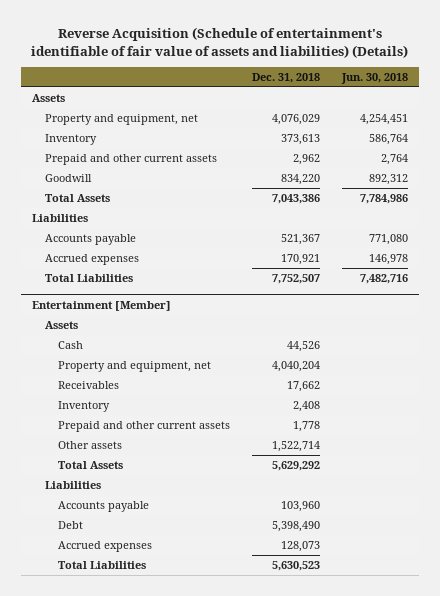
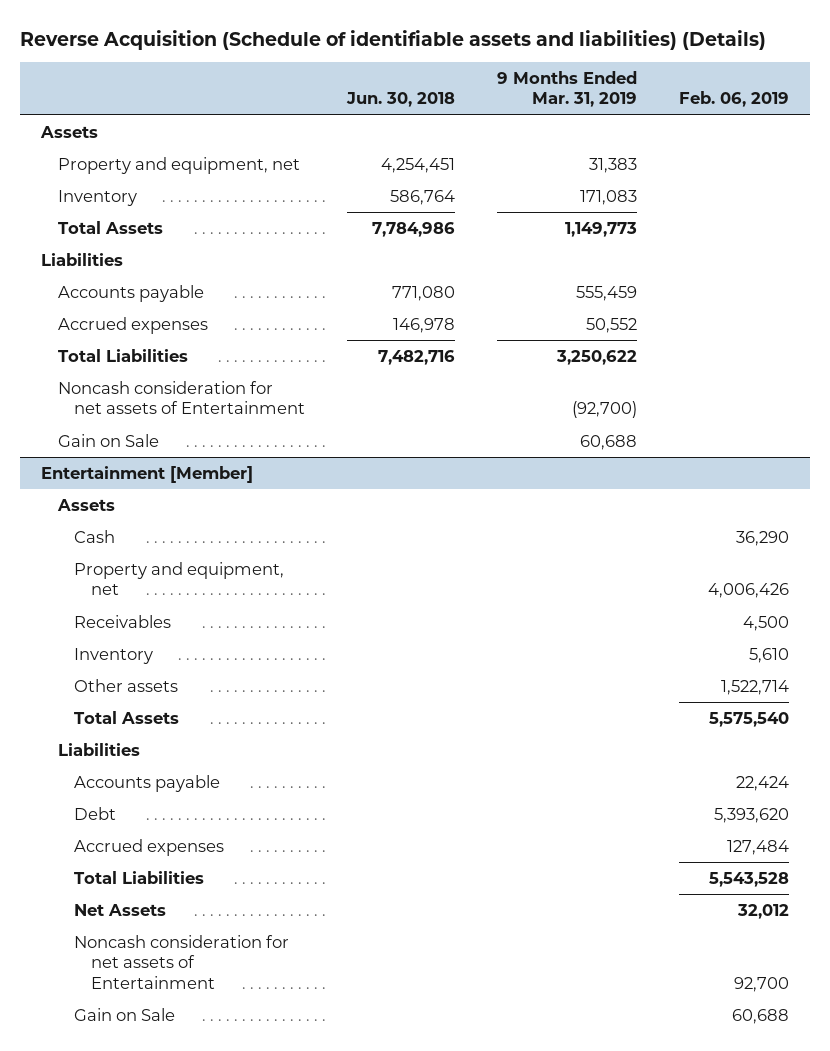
[30,27,408,58] Reverse Acquisition (Schedule of entertainment's identifiable of fair value of assets and liabilities) (Details) -> [20,29,767,50] Reverse Acquisition (Schedule of identifiable assets and liabilities) (Details)
[251,72,320,83] Dec. 31, 2018 -> none
none -> [496,70,637,108] 9 Months Ended Mar. 31, 2019
none -> [678,91,789,108] Feb. 06, 2019
[44,154,217,166] Prepaid and other current assets -> none
[44,174,92,183] Goodwill -> none
none -> [57,380,306,415] Noncash consideration for net assets of Entertainment
none -> [57,433,159,447] Gain on Sale
[57,421,230,433] Prepaid and other current assets -> none
none -> [74,903,167,916] Net Assets
none -> [74,934,290,989] Noncash consideration for net assets of Entertainment
none -> [74,1007,176,1021] Gain on Sale

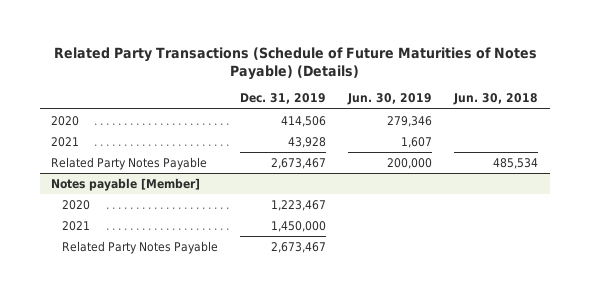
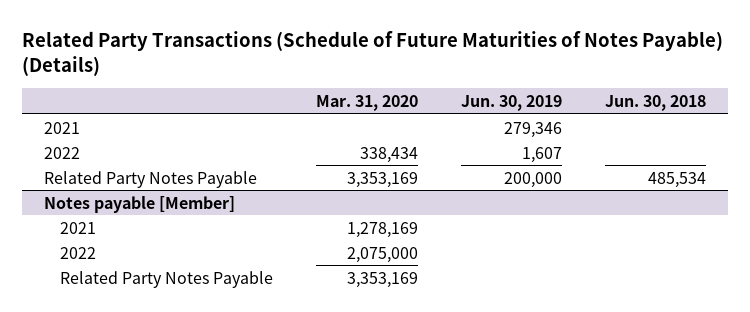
[239,93,326,105] Dec. 31, 2019 -> none
none -> [316,94,419,111] Mar. 31, 2020
[50,115,79,126] 2020 -> [43,121,80,134] 2021
[50,136,79,147] 2021 -> [43,146,80,159] 2022
[61,199,90,210] 2020 -> none
none -> [59,246,96,259] 2022

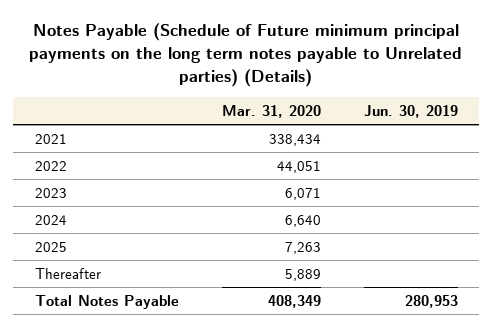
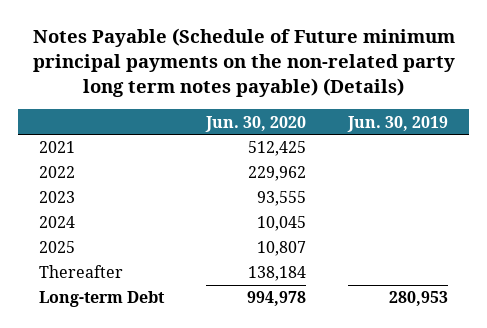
[29,23,463,88] Notes Payable (Schedule of Future minimum principal payments on the long term notes payable to Unrelated parties) (Details) -> [32,28,455,98] Notes Payable (Schedule of Future minimum principal payments on the non-related party long term notes payable) (Details)
[221,104,321,118] Mar. 31, 2020 -> none
none -> [205,115,307,132] Jun. 30, 2020
[34,294,179,309] Total Notes Payable -> [39,291,166,308] Long-term Debt

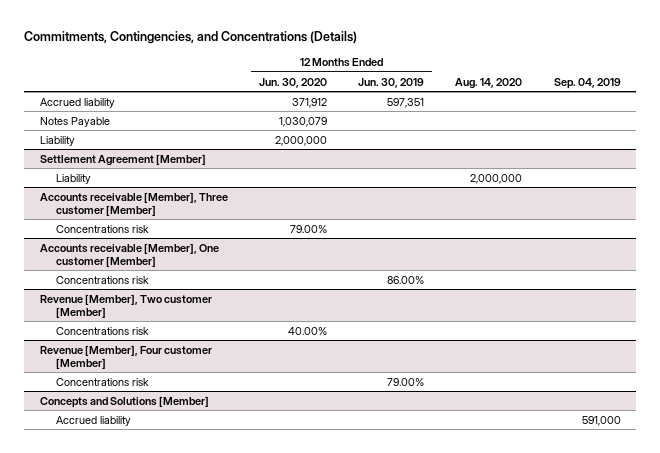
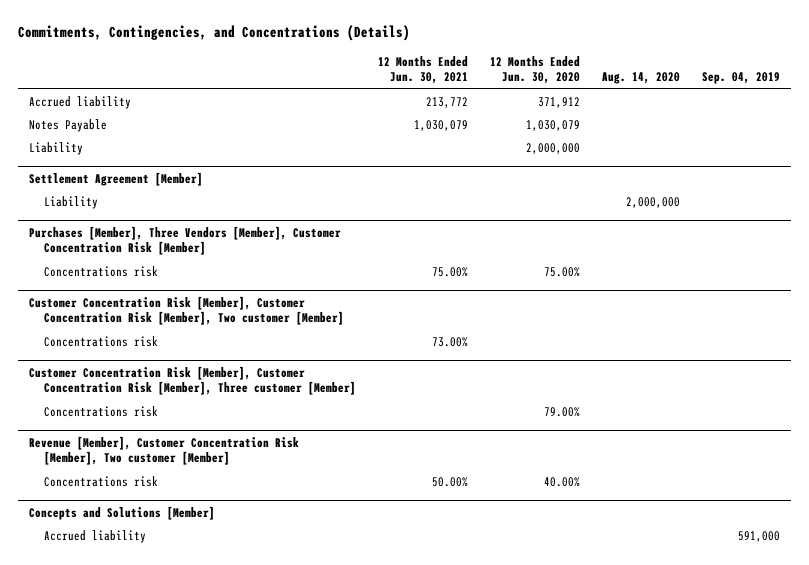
[358,77,425,88] Jun. 30, 2019 -> none
none -> [377,55,468,85] 12 Months Ended Jun. 30, 2021
none -> [28,225,341,256] Purchases [Member], Three Vendors [Member], Customer Concentration Risk [Member]
none -> [43,266,158,278] Concentrations risk
none -> [28,295,344,326] Customer Concentration Risk [Member], Customer Concentration Risk [Member], Two customer [Member]
none -> [43,336,158,348] Concentrations risk
[39,191,228,216] Accounts receivable [Member], Three customer [Member] -> [28,365,356,396] Customer Concentration Risk [Member], Customer Concentration Risk [Member], Three customer [Member]
[39,242,219,267] Accounts receivable [Member], One customer [Member] -> none
[55,275,149,284] Concentrations risk -> none
[39,293,212,318] Revenue [Member], Two customer [Member] -> [28,435,299,466] Revenue [Member], Customer Concentration Risk [Member], Two customer [Member]
[39,344,212,369] Revenue [Member], Four customer [Member] -> none
[55,377,149,386] Concentrations risk -> none

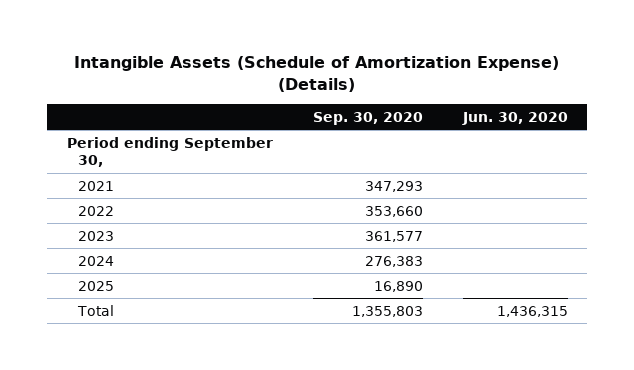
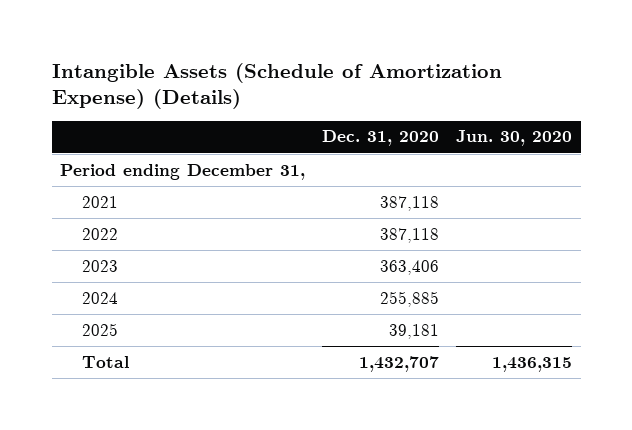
[312,111,423,125] Sep. 30, 2020 -> none
none -> [322,130,440,147] Dec. 31, 2020
[66,136,273,167] Period ending September 30, -> [60,163,306,180] Period ending December 31,

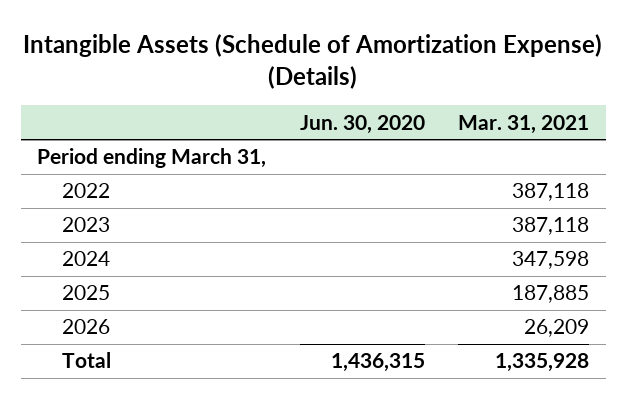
[322,130,440,147] Dec. 31, 2020 -> none
none -> [458,114,590,134] Mar. 31, 2021
[81,195,118,208] 2021 -> none
[60,163,306,180] Period ending December 31, -> [37,148,267,169] Period ending March 31,
none -> [62,319,111,335] 2026

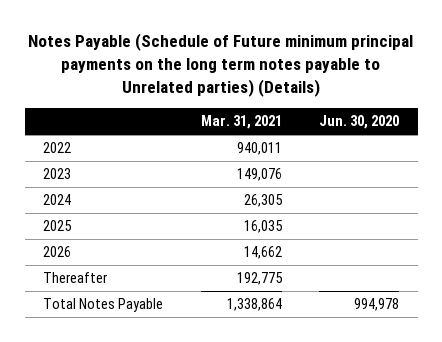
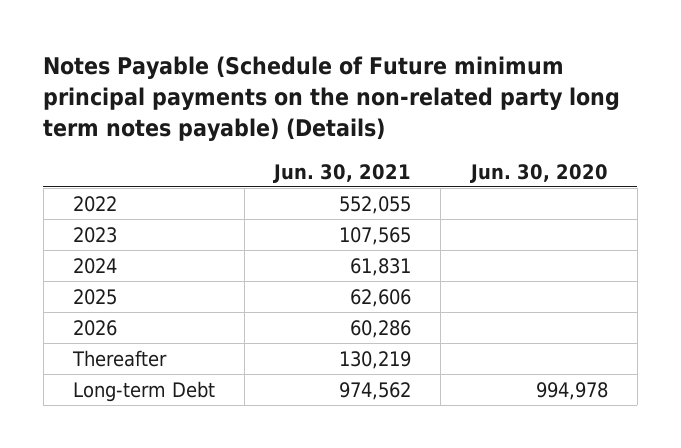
[28,33,414,98] Notes Payable (Schedule of Future minimum principal payments on the long term notes payable to Unrelated parties) (Details) -> [43,56,621,141] Notes Payable (Schedule of Future minimum principal payments on the non-related party long term notes payable) (Details)
[200,115,282,130] Mar. 31, 2021 -> none
none -> [273,163,412,183] Jun. 30, 2021
[43,298,164,313] Total Notes Payable -> [72,380,215,402] Long-term Debt

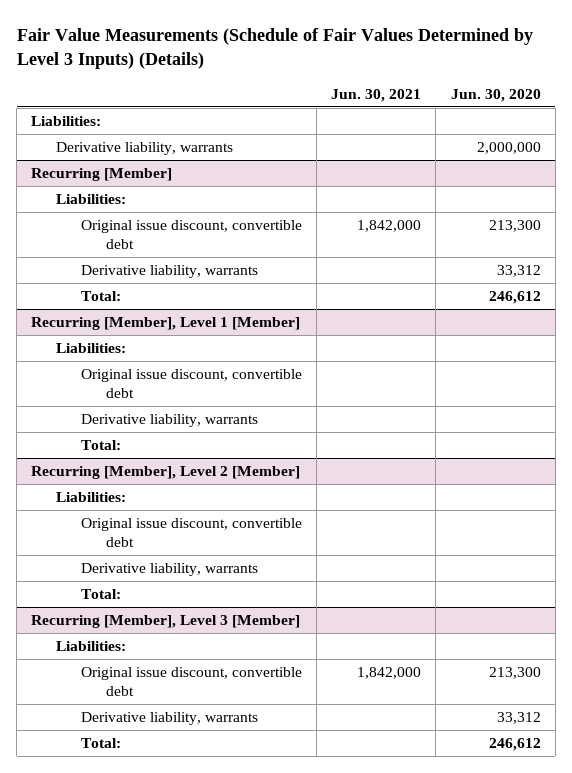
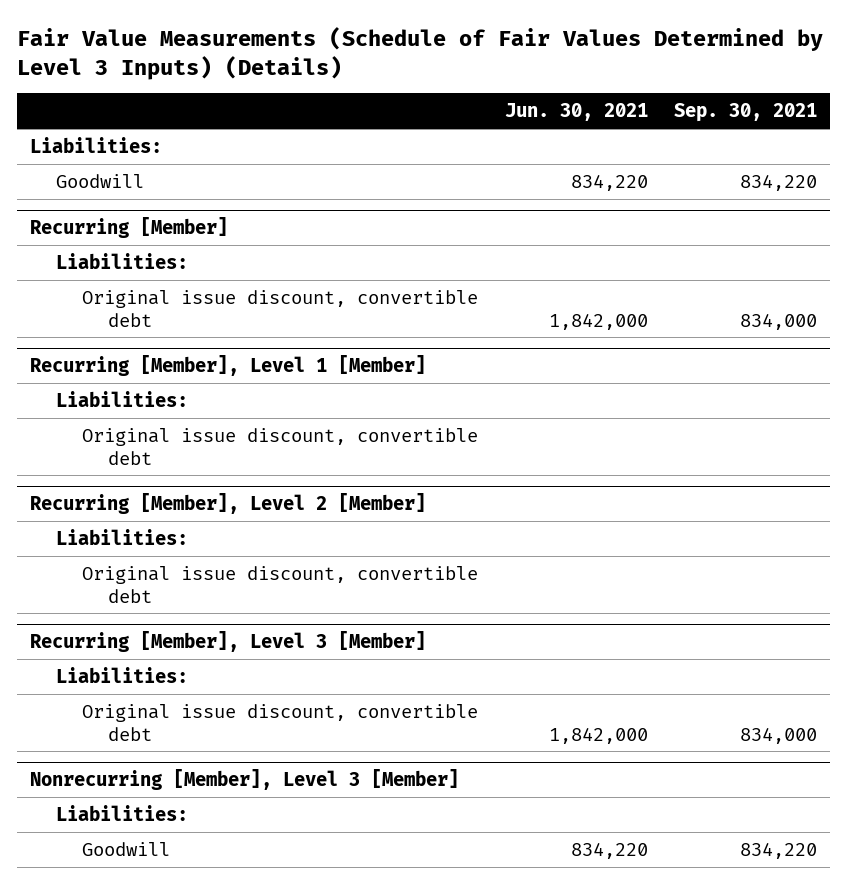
[450,88,541,102] Jun. 30, 2020 -> none
none -> [673,103,817,123] Sep. 30, 2021
[56,141,234,155] Derivative liability, warrants -> none
none -> [56,173,145,188] Goodwill
[81,264,259,278] Derivative liability, warrants -> none
[81,290,122,301] Total: -> none
[81,413,259,427] Derivative liability, warrants -> none
[81,439,122,450] Total: -> none
[81,562,259,576] Derivative liability, warrants -> none
[81,588,122,599] Total: -> none
[81,711,259,725] Derivative liability, warrants -> none
[81,737,122,748] Total: -> none
none -> [30,769,460,791] Nonrecurring [Member], Level 3 [Member]
none -> [56,804,189,821] Liabilities:
none -> [82,841,171,856] Goodwill

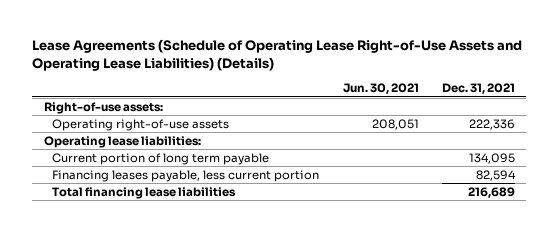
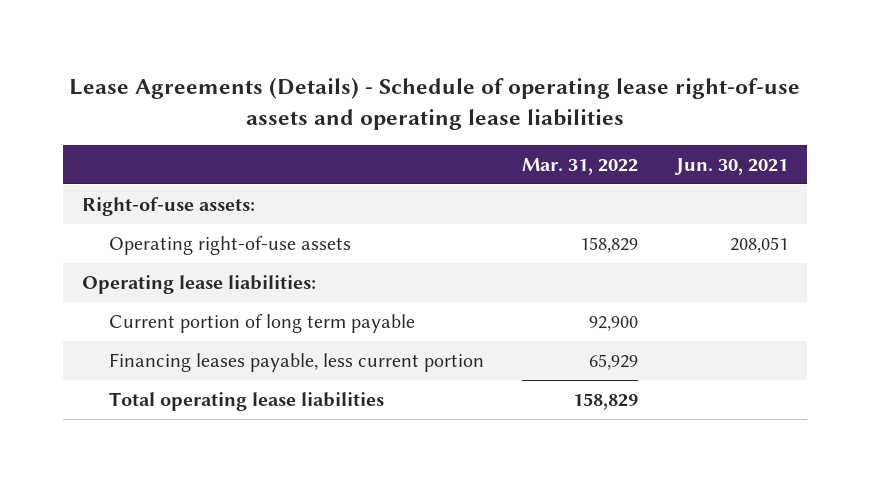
[32,38,523,71] Lease Agreements (Schedule of Operating Lease Right-of-Use Assets and Operating Lease Liabilities) (Details) -> [68,77,800,130] Lease Agreements (Details) - Schedule of operating lease right-of-use assets and operating lease liabilities
[441,83,515,95] Dec. 31, 2021 -> none
none -> [521,157,638,175] Mar. 31, 2022
[52,186,237,199] Total financing lease liabilities -> [108,391,384,411] Total operating lease liabilities

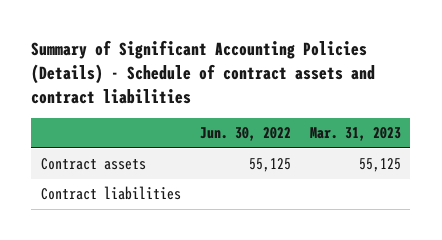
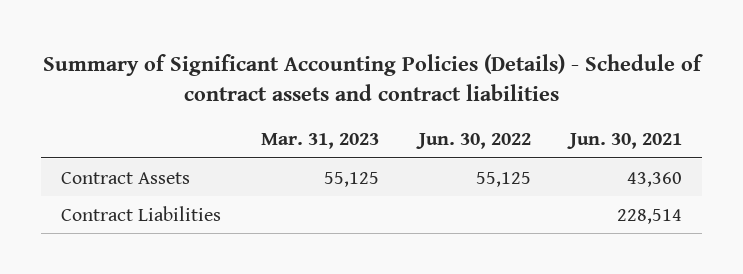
none -> [567,133,683,150] Jun. 30, 2021
[40,158,146,171] Contract assets -> [61,171,191,184] Contract Assets
[40,186,181,201] Contract liabilities -> [61,205,222,221] Contract Liabilities

